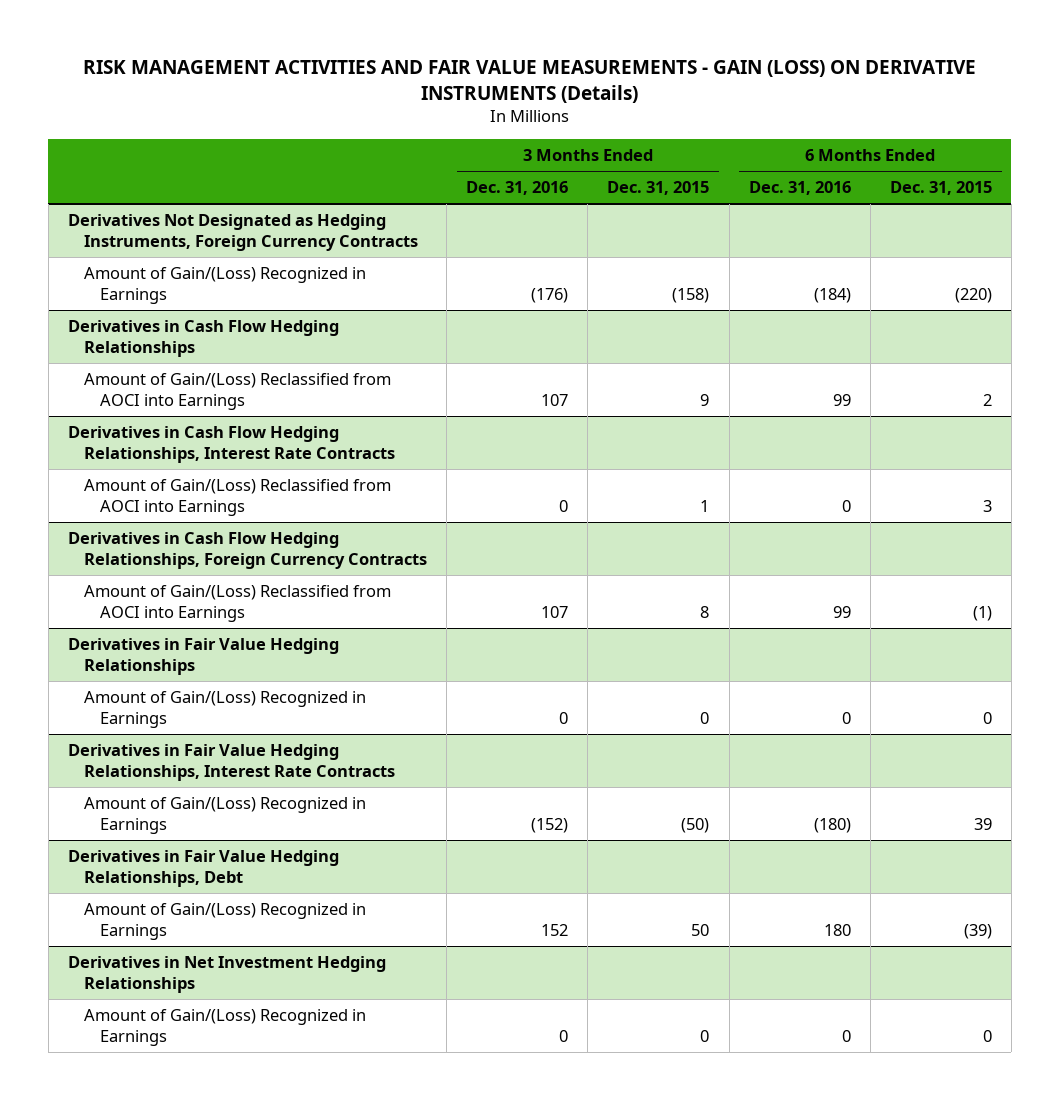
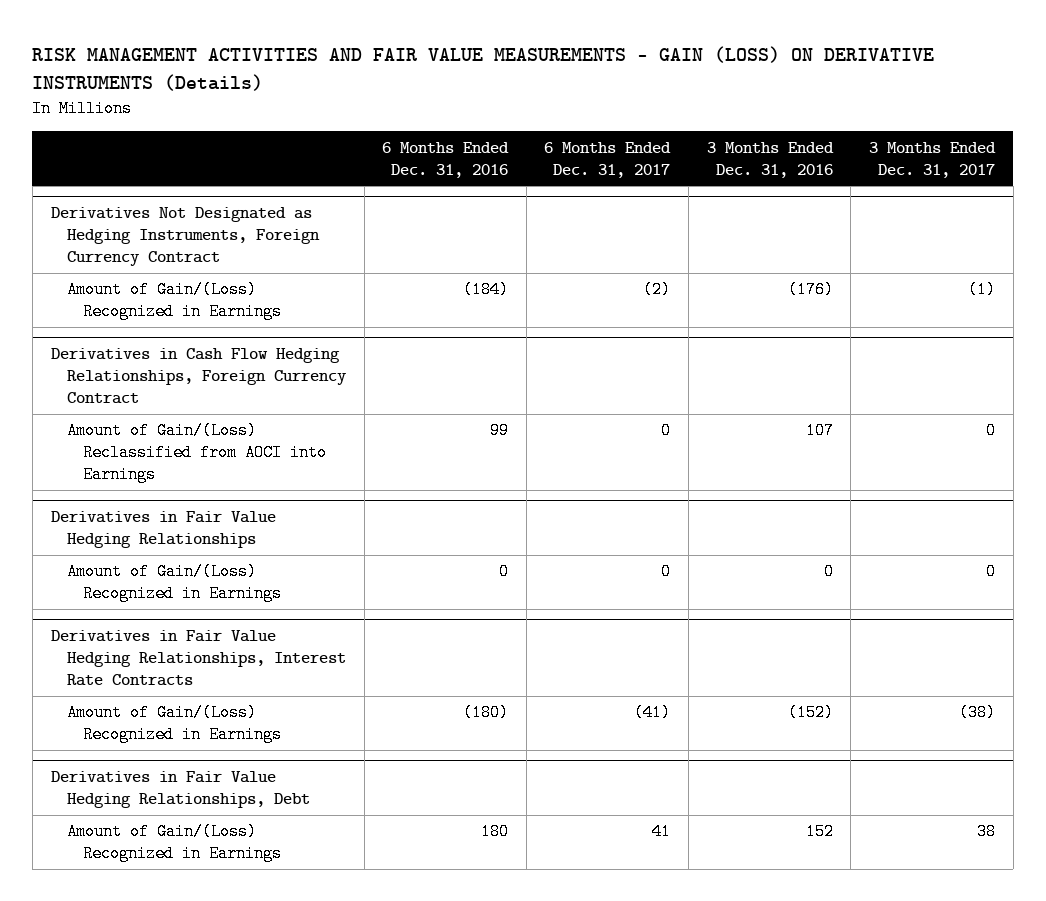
[607,181,710,196] Dec. 31, 2015 -> none
[889,181,992,196] Dec. 31, 2015 -> none
none -> [544,141,672,178] 6 Months Ended Dec. 31, 2017
none -> [868,141,996,178] 3 Months Ended Dec. 31, 2017
[68,214,419,251] Derivatives Not Designated as Hedging Instruments, Foreign Currency Contracts -> [50,207,320,267] Derivatives Not Designated as Hedging Instruments, Foreign Currency Contract
[68,320,340,357] Derivatives in Cash Flow Hedging Relationships -> none
[84,373,392,410] Amount of Gain/(Loss) Reclassified from AOCI into Earnings -> none
[68,426,396,463] Derivatives in Cash Flow Hedging Relationships, Interest Rate Contracts -> none
[84,479,392,516] Amount of Gain/(Loss) Reclassified from AOCI into Earnings -> none
[68,532,428,569] Derivatives in Cash Flow Hedging Relationships, Foreign Currency Contracts -> [50,348,347,405] Derivatives in Cash Flow Hedging Relationships, Foreign Currency Contract
[68,956,387,993] Derivatives in Net Investment Hedging Relationships -> none
[84,1009,367,1046] Amount of Gain/(Loss) Recognized in Earnings -> none

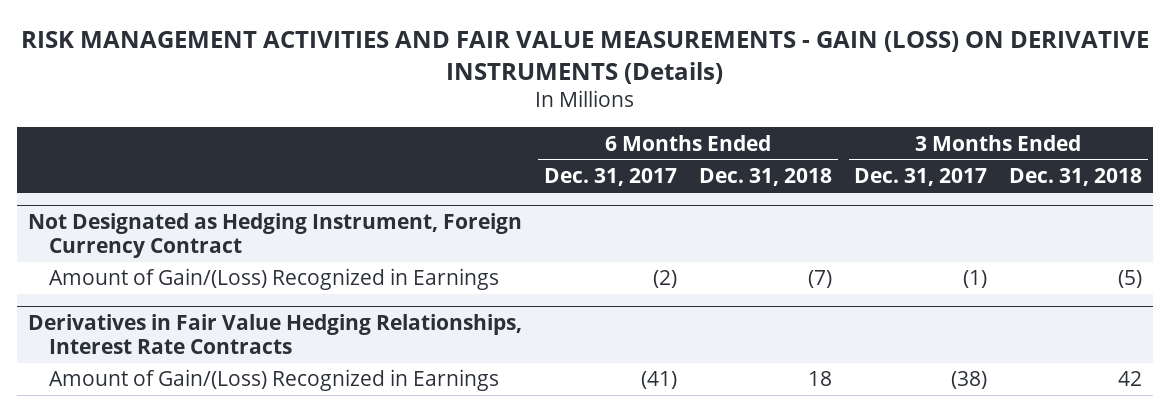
[382,141,510,178] 6 Months Ended Dec. 31, 2016 -> none
[706,141,834,178] 3 Months Ended Dec. 31, 2016 -> none
none -> [699,168,833,187] Dec. 31, 2018
none -> [1009,168,1143,187] Dec. 31, 2018
[50,207,320,267] Derivatives Not Designated as Hedging Instruments, Foreign Currency Contract -> [27,212,522,258] Not Designated as Hedging Instrument, Foreign Currency Contract
[50,348,347,405] Derivatives in Cash Flow Hedging Relationships, Foreign Currency Contract -> none
[66,422,328,484] Amount of Gain/(Loss) Reclassified from AOCI into Earnings -> none
[50,511,276,549] Derivatives in Fair Value Hedging Relationships -> none
[66,563,283,603] Amount of Gain/(Loss) Recognized in Earnings -> none
[50,771,310,809] Derivatives in Fair Value Hedging Relationships, Debt -> none
[66,823,283,863] Amount of Gain/(Loss) Recognized in Earnings -> none

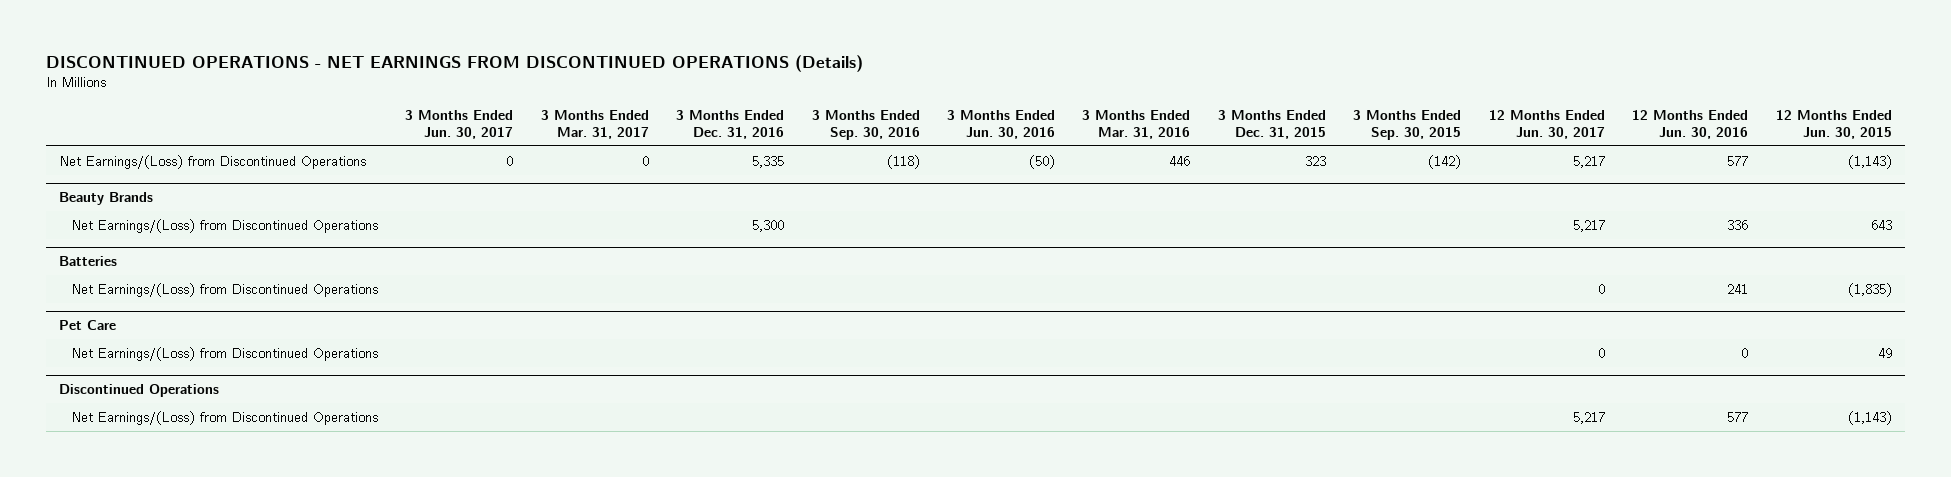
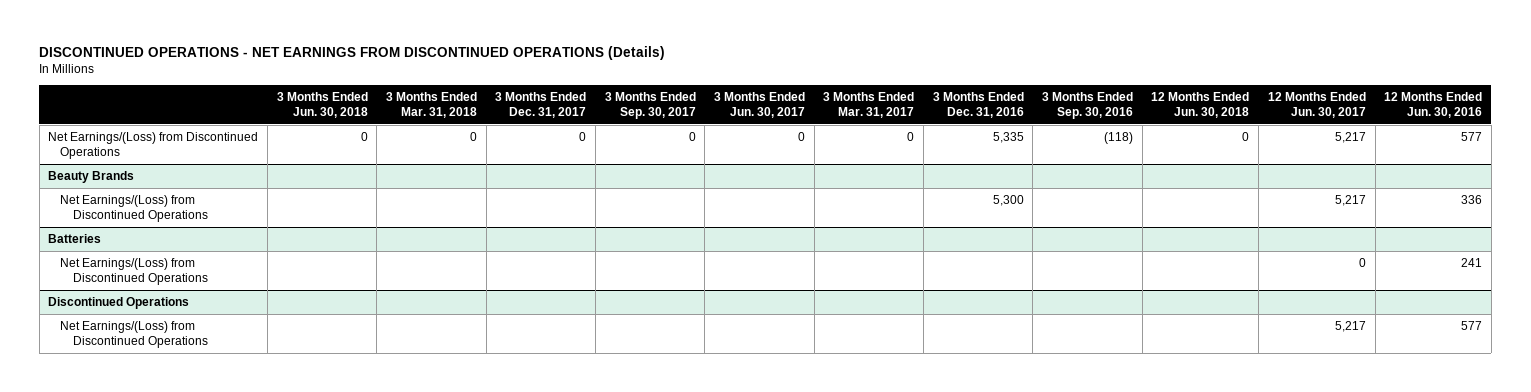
[947,109,1056,139] 3 Months Ended Jun. 30, 2016 -> none
[1082,109,1191,139] 3 Months Ended Mar. 31, 2016 -> none
[1217,109,1326,139] 3 Months Ended Dec. 31, 2015 -> none
[1353,109,1462,140] 3 Months Ended Sep. 30, 2015 -> none
[1775,109,1892,139] 12 Months Ended Jun. 30, 2015 -> none
none -> [276,92,368,119] 3 Months Ended Jun. 30, 2018
none -> [386,92,478,119] 3 Months Ended Mar. 31, 2018
none -> [495,92,587,119] 3 Months Ended Dec. 31, 2017
none -> [604,92,696,120] 3 Months Ended Sep. 30, 2017
none -> [1151,92,1250,119] 12 Months Ended Jun. 30, 2018
[59,320,117,331] Pet Care -> none
[70,346,378,361] Net Earnings/(Loss) from Discontinued Operations -> none

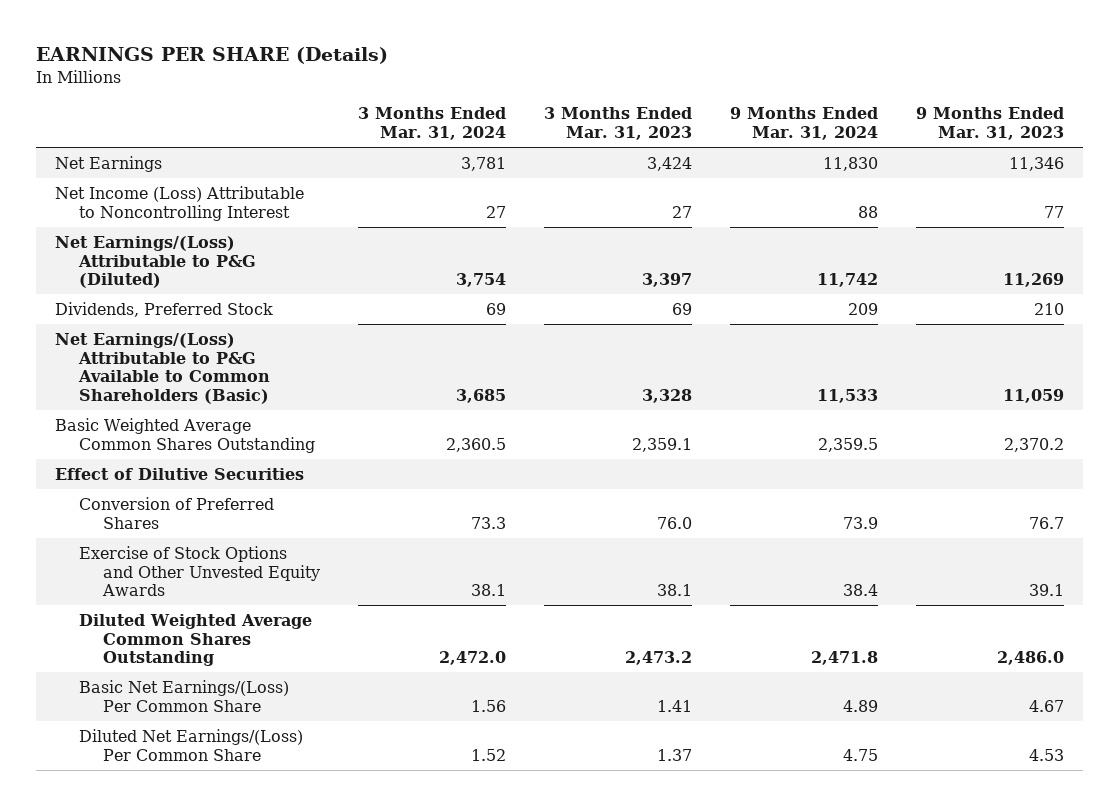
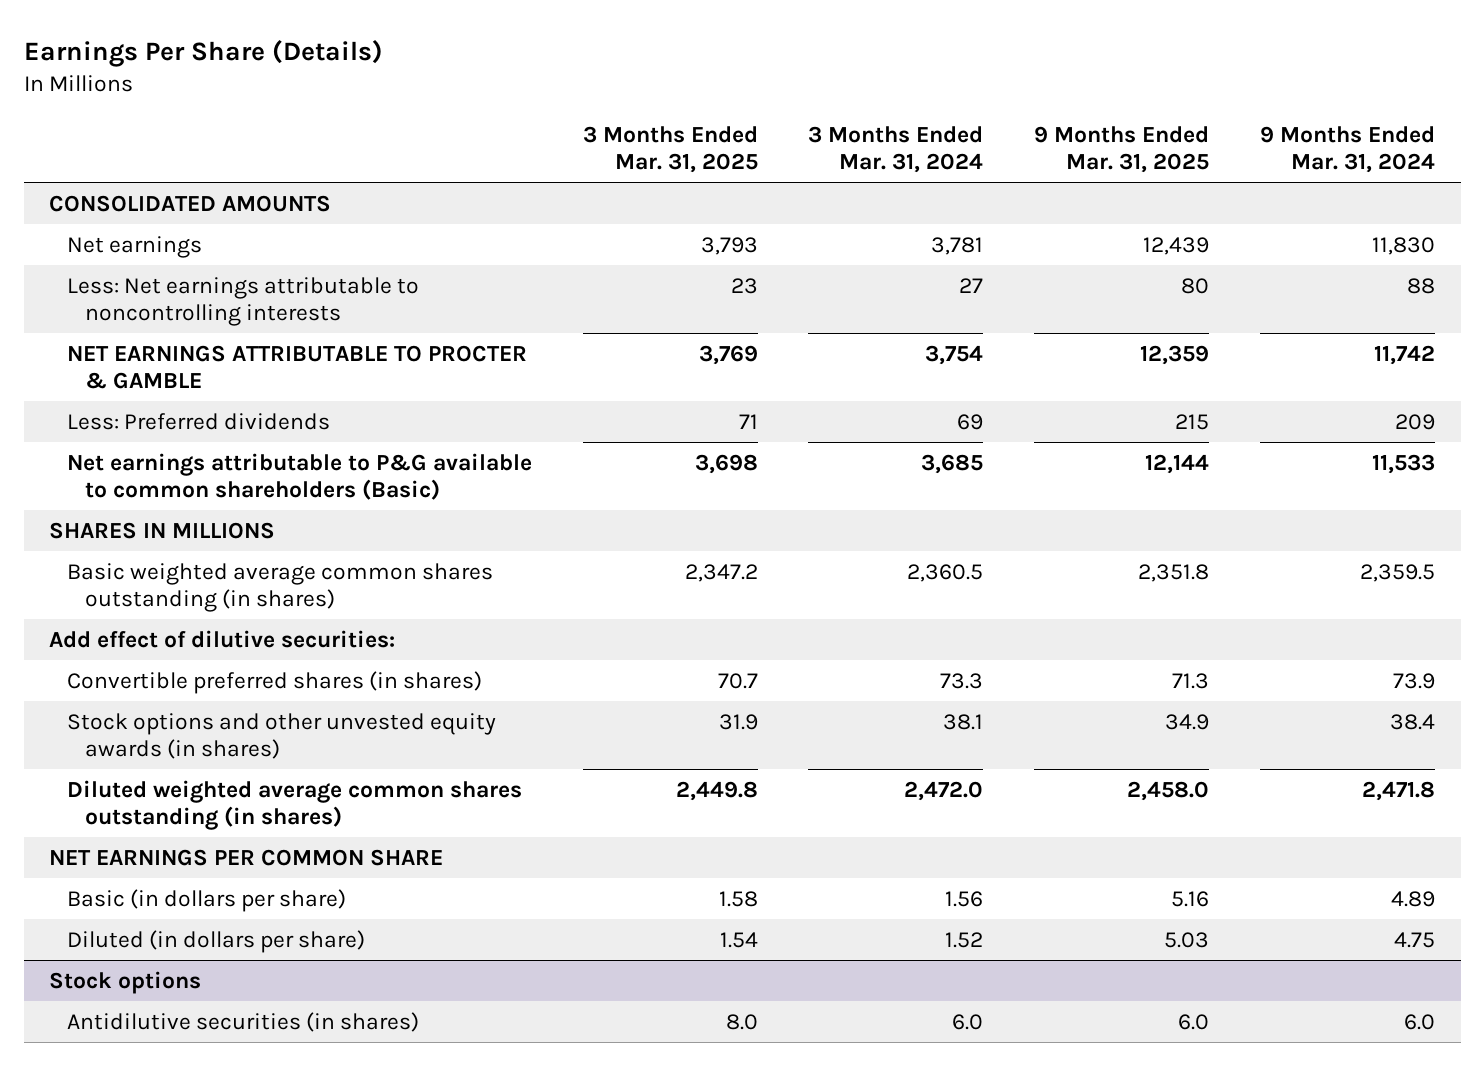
[35,46,388,64] EARNINGS PER SHARE (Details) -> [23,39,383,67] Earnings Per Share (Details)
[544,107,693,141] 3 Months Ended Mar. 31, 2023 -> none
[915,107,1064,141] 9 Months Ended Mar. 31, 2023 -> none
none -> [582,126,758,174] 3 Months Ended Mar. 31, 2025
none -> [1034,126,1210,174] 9 Months Ended Mar. 31, 2025
none -> [48,194,331,212] CONSOLIDATED AMOUNTS
[54,155,162,172] Net Earnings -> [66,235,202,258] Net earnings
[54,185,304,221] Net Income (Loss) Attributable to Noncontrolling Interest -> [66,276,419,327] Less: Net earnings attributable to noncontrolling interests
[54,235,257,289] Net Earnings/(Loss) Attributable to P&G (Diluted) -> [66,344,527,390] NET EARNINGS ATTRIBUTABLE TO PROCTER & GAMBLE
[54,301,273,317] Dividends, Preferred Stock -> [66,412,330,430] Less: Preferred dividends
[54,332,271,404] Net Earnings/(Loss) Attributable to P&G Available to Common Shareholders (Basic) -> [66,452,532,501] Net earnings attributable to P&G available to common shareholders (Basic)
none -> [48,521,275,539] SHARES IN MILLIONS
[54,417,316,453] Basic Weighted Average Common Shares Outstanding -> [66,562,493,613] Basic weighted average common shares outstanding (in shares)
[54,467,304,480] Effect of Dilutive Securities -> [48,629,395,648] Add effect of dilutive securities:
[79,496,275,529] Conversion of Preferred Shares -> [66,670,482,694] Convertible preferred shares (in shares)
[79,545,321,597] Exercise of Stock Options and Other Unvested Equity Awards -> [66,712,496,760] Stock options and other unvested equity awards (in shares)
[79,613,313,667] Diluted Weighted Average Common Shares Outstanding -> [66,779,522,831] Diluted weighted average common shares outstanding (in shares)
none -> [48,848,443,866] NET EARNINGS PER COMMON SHARE
[79,679,290,712] Basic Net Earnings/(Loss) Per Common Share -> [66,888,346,912] Basic (in dollars per share)
[79,728,304,761] Diluted Net Earnings/(Loss) Per Common Share -> [66,929,365,953] Diluted (in dollars per share)
none -> [48,970,201,994] Stock options
none -> [66,1011,419,1032] Antidilutive securities (in shares)

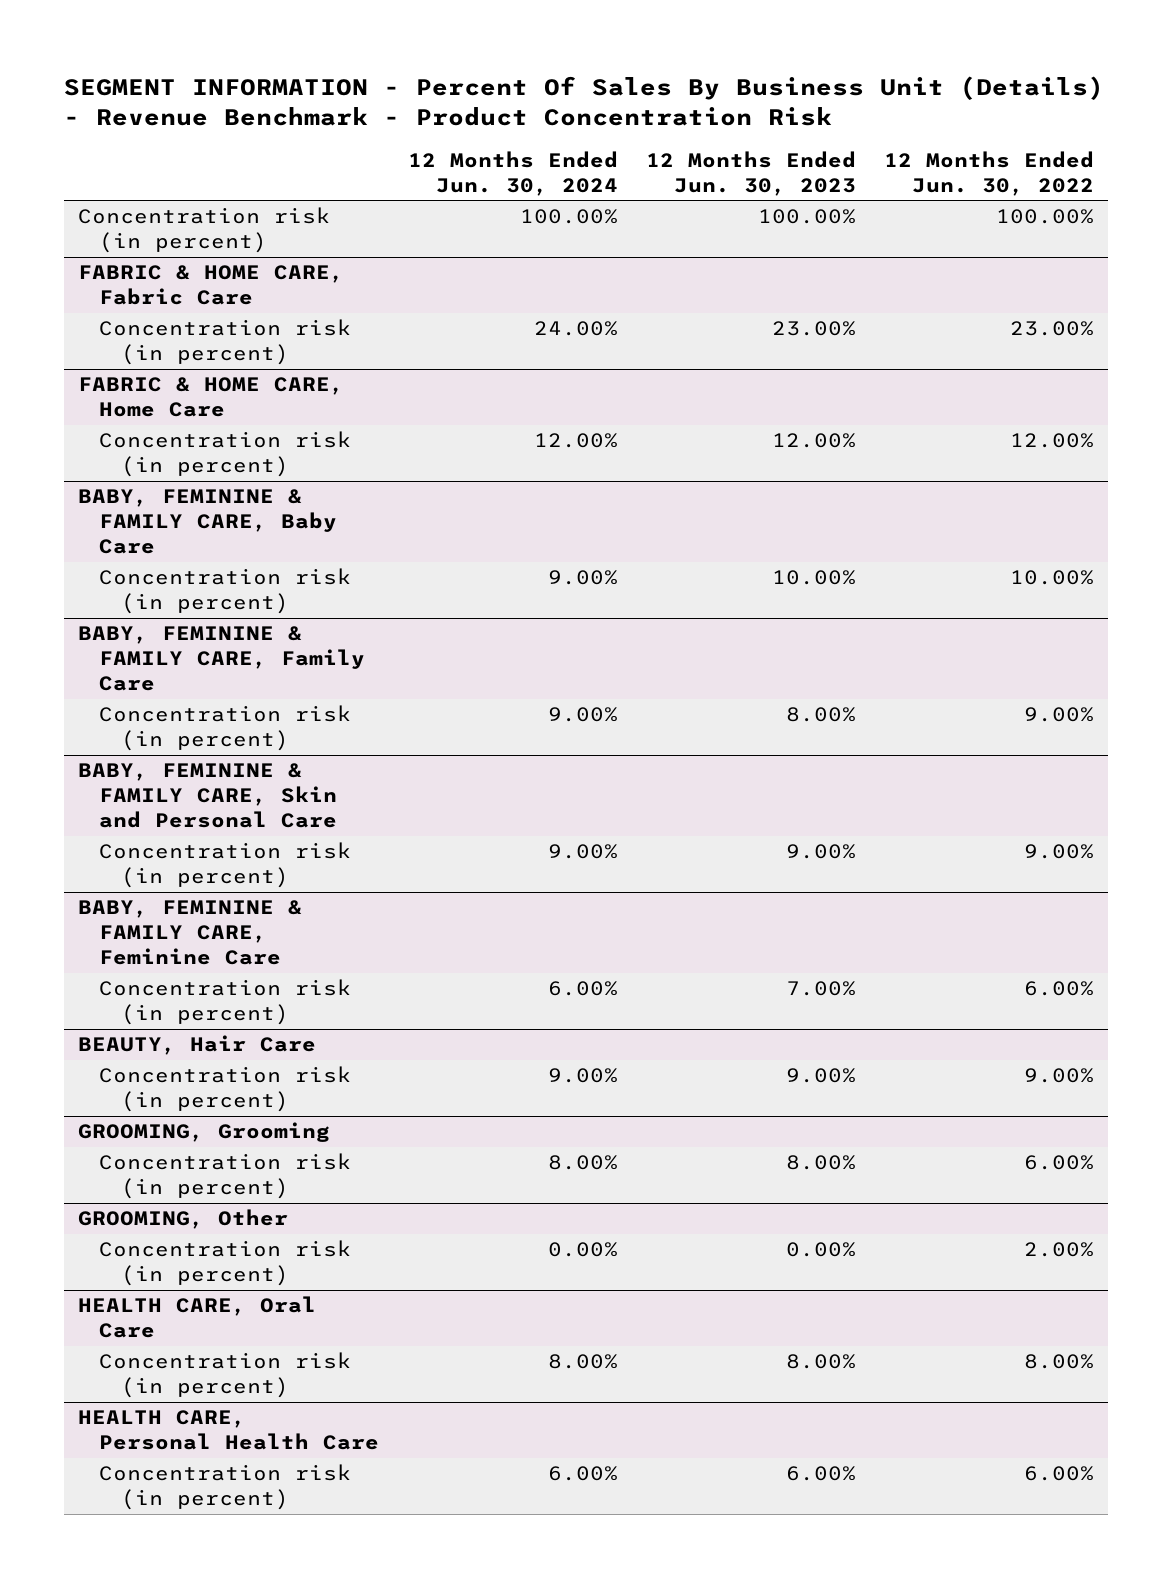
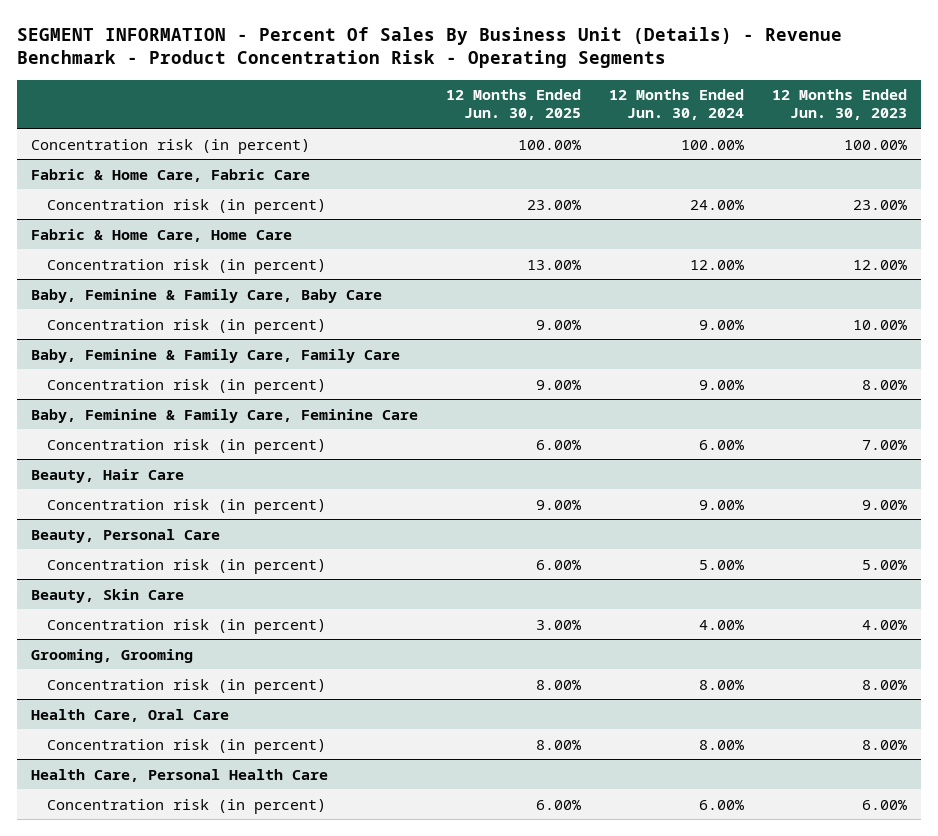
[64,75,1105,127] SEGMENT INFORMATION - Percent Of Sales By Business Unit (Details) - Revenue Benchmark - Product Concentration Risk -> [17,26,843,69] SEGMENT INFORMATION - Percent Of Sales By Business Unit (Details) - Revenue Benchmark - Product Concentration Risk - Operating Segments
[884,151,1095,197] 12 Months Ended Jun. 30, 2022 -> none
none -> [445,89,581,121] 12 Months Ended Jun. 30, 2025
[78,265,345,306] FABRIC & HOME CARE, Fabric Care -> [31,168,311,182] Fabric & Home Care, Fabric Care
[78,377,345,418] FABRIC & HOME CARE, Home Care -> [31,228,293,242] Fabric & Home Care, Home Care
[78,489,338,555] BABY, FEMININE & FAMILY CARE, Baby Care -> [31,288,383,303] Baby, Feminine & Family Care, Baby Care
[78,626,366,692] BABY, FEMININE & FAMILY CARE, Family Care -> [31,348,401,363] Baby, Feminine & Family Care, Family Care
[78,763,338,829] BABY, FEMININE & FAMILY CARE, Skin and Personal Care -> none
[99,842,352,889] Concentration risk (in percent) -> none
[78,900,303,966] BABY, FEMININE & FAMILY CARE, Feminine Care -> [31,408,419,423] Baby, Feminine & Family Care, Feminine Care
[78,1035,317,1056] BEAUTY, Hair Care -> [31,468,185,483] Beauty, Hair Care
none -> [31,528,221,543] Beauty, Personal Care
none -> [46,558,326,574] Concentration risk (in percent)
none -> [31,588,185,603] Beauty, Skin Care
none -> [46,618,326,634] Concentration risk (in percent)
[78,1122,331,1143] GROOMING, Grooming -> [31,648,194,663] Grooming, Grooming
[78,1209,289,1230] GROOMING, Other -> none
[99,1240,352,1287] Concentration risk (in percent) -> none
[78,1296,317,1339] HEALTH CARE, Oral Care -> [31,708,230,722] Health Care, Oral Care
[78,1410,380,1451] HEALTH CARE, Personal Health Care -> [31,768,329,782] Health Care, Personal Health Care

